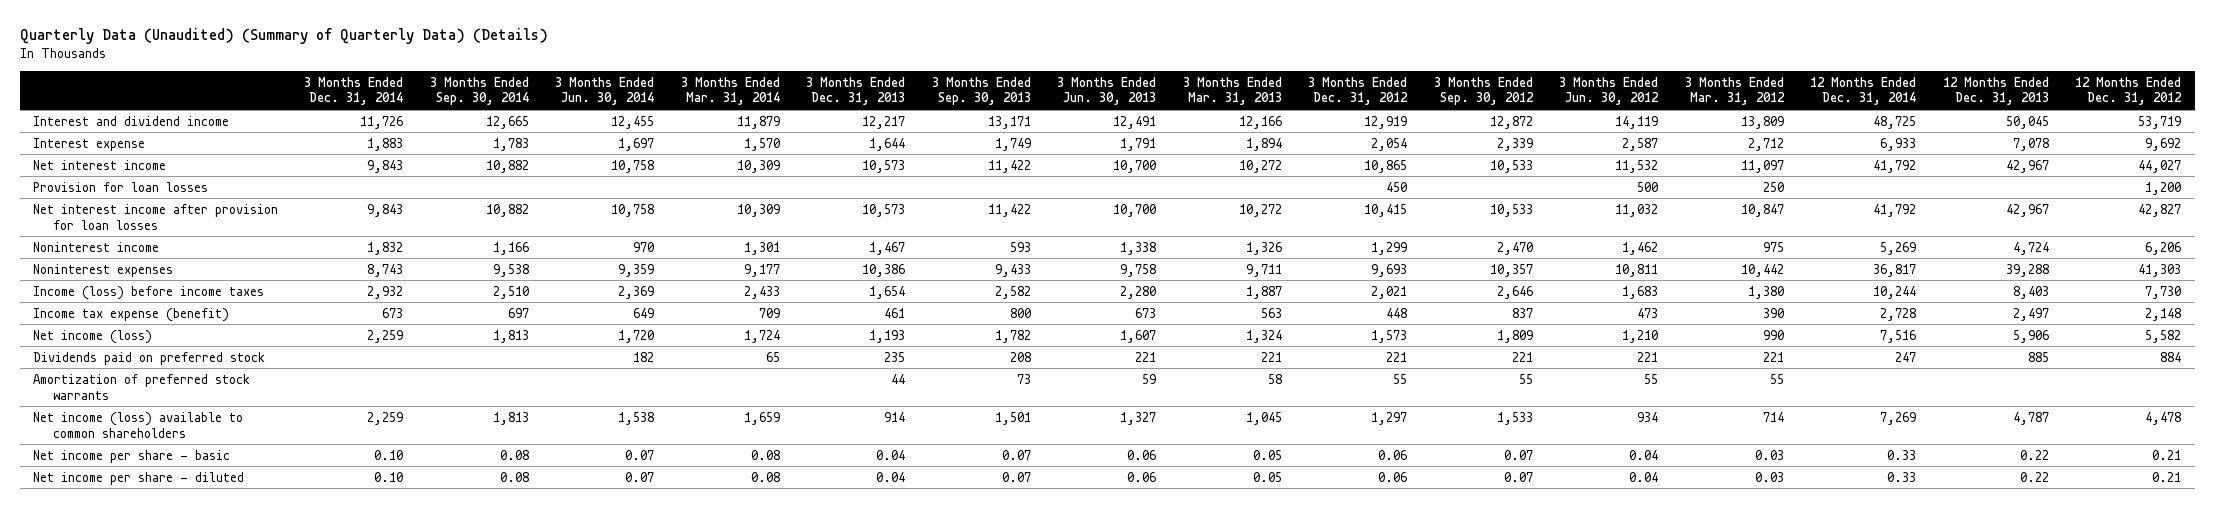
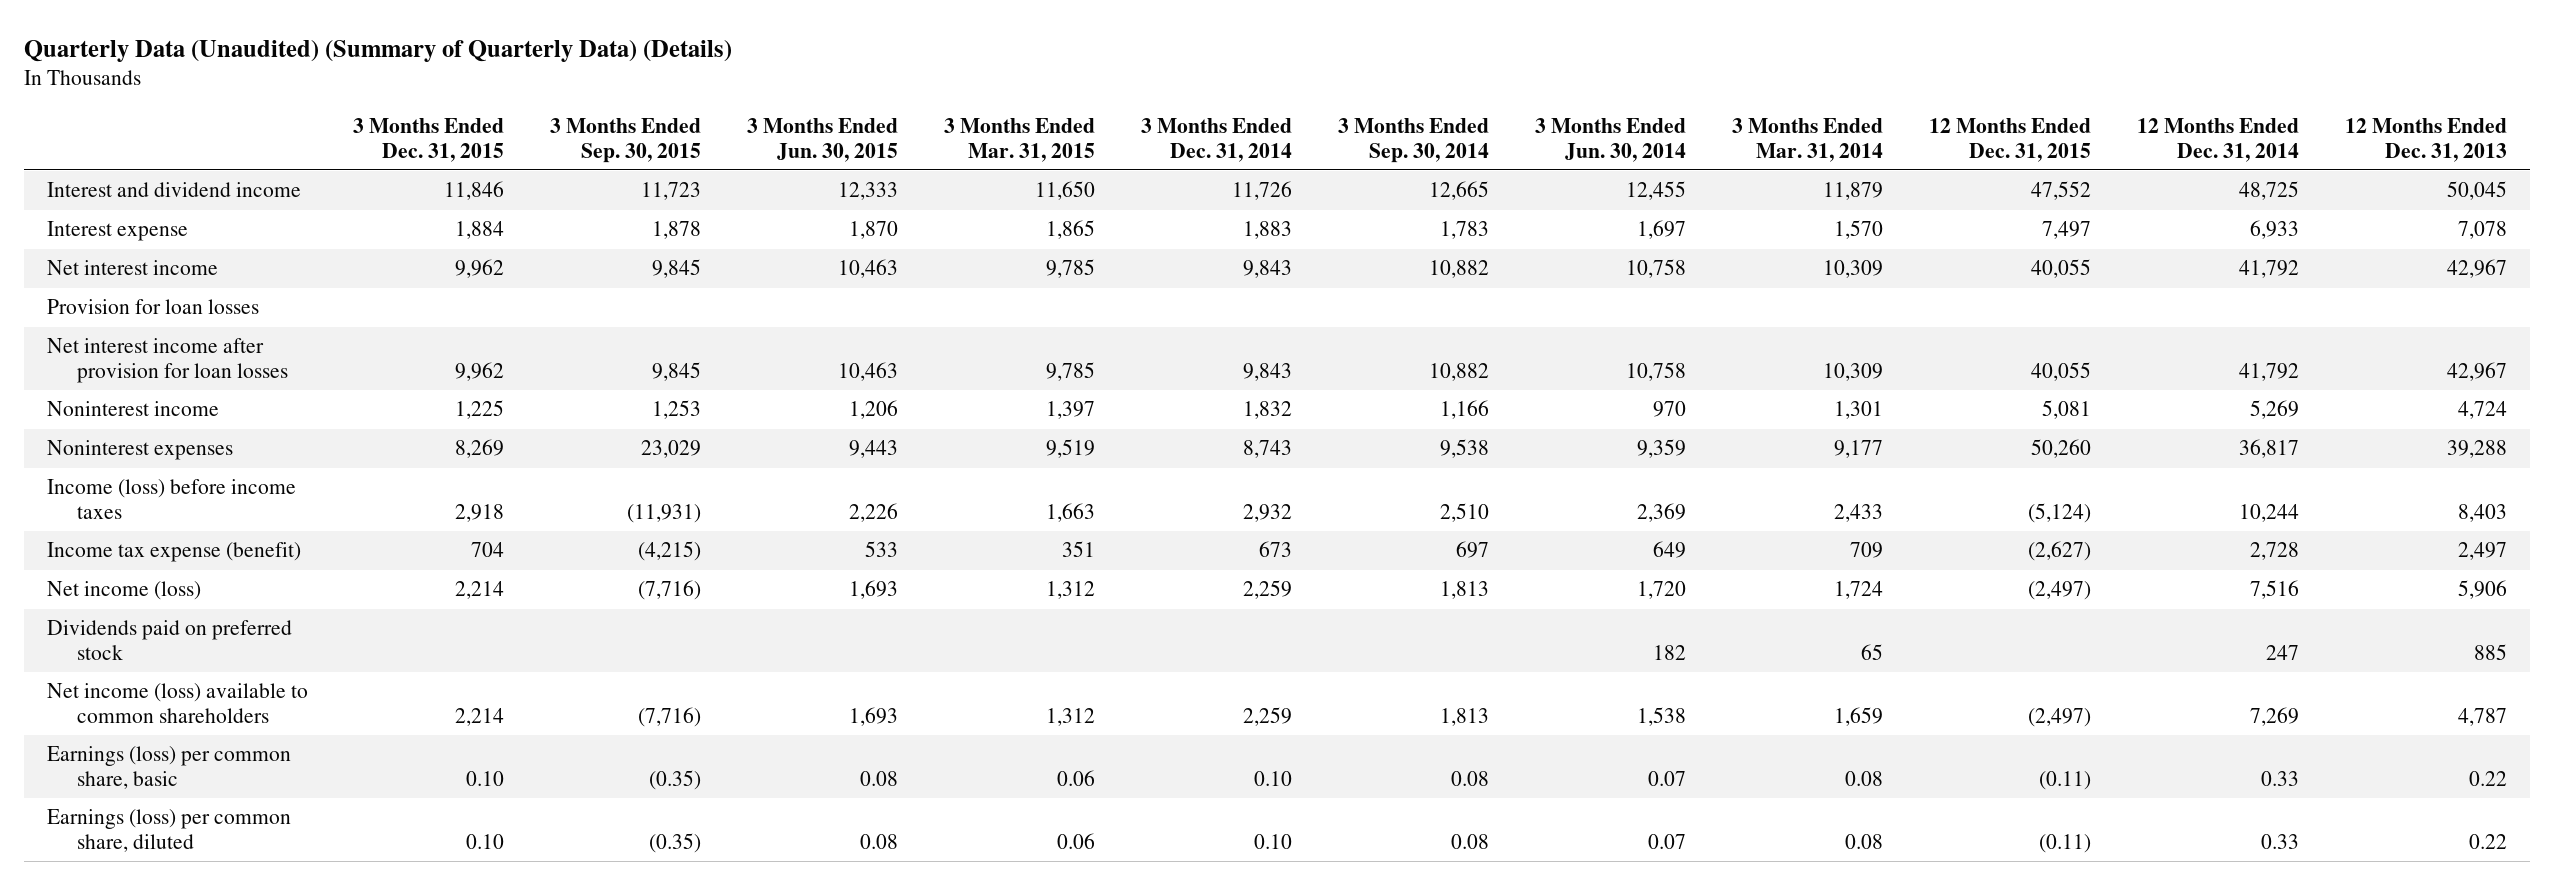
[806,76,906,106] 3 Months Ended Dec. 31, 2013 -> none
[931,76,1031,106] 3 Months Ended Sep. 30, 2013 -> none
[1057,76,1157,106] 3 Months Ended Jun. 30, 2013 -> none
[1182,76,1282,106] 3 Months Ended Mar. 31, 2013 -> none
[1308,76,1409,106] 3 Months Ended Dec. 31, 2012 -> none
[1433,76,1534,106] 3 Months Ended Sep. 30, 2012 -> none
[1559,76,1660,106] 3 Months Ended Jun. 30, 2012 -> none
[1684,76,1785,106] 3 Months Ended Mar. 31, 2012 -> none
[2075,76,2183,106] 12 Months Ended Dec. 31, 2012 -> none
none -> [353,117,505,162] 3 Months Ended Dec. 31, 2015
none -> [550,117,702,163] 3 Months Ended Sep. 30, 2015
none -> [747,117,899,162] 3 Months Ended Jun. 30, 2015
none -> [944,117,1096,162] 3 Months Ended Mar. 31, 2015
none -> [1929,117,2092,162] 12 Months Ended Dec. 31, 2015
[32,373,250,400] Amortization of preferred stock warrants -> none
[32,449,230,463] Net income per share - basic -> [46,746,291,789] Earnings (loss) per common share, basic
[32,471,244,485] Net income per share - diluted -> [46,809,291,852] Earnings (loss) per common share, diluted

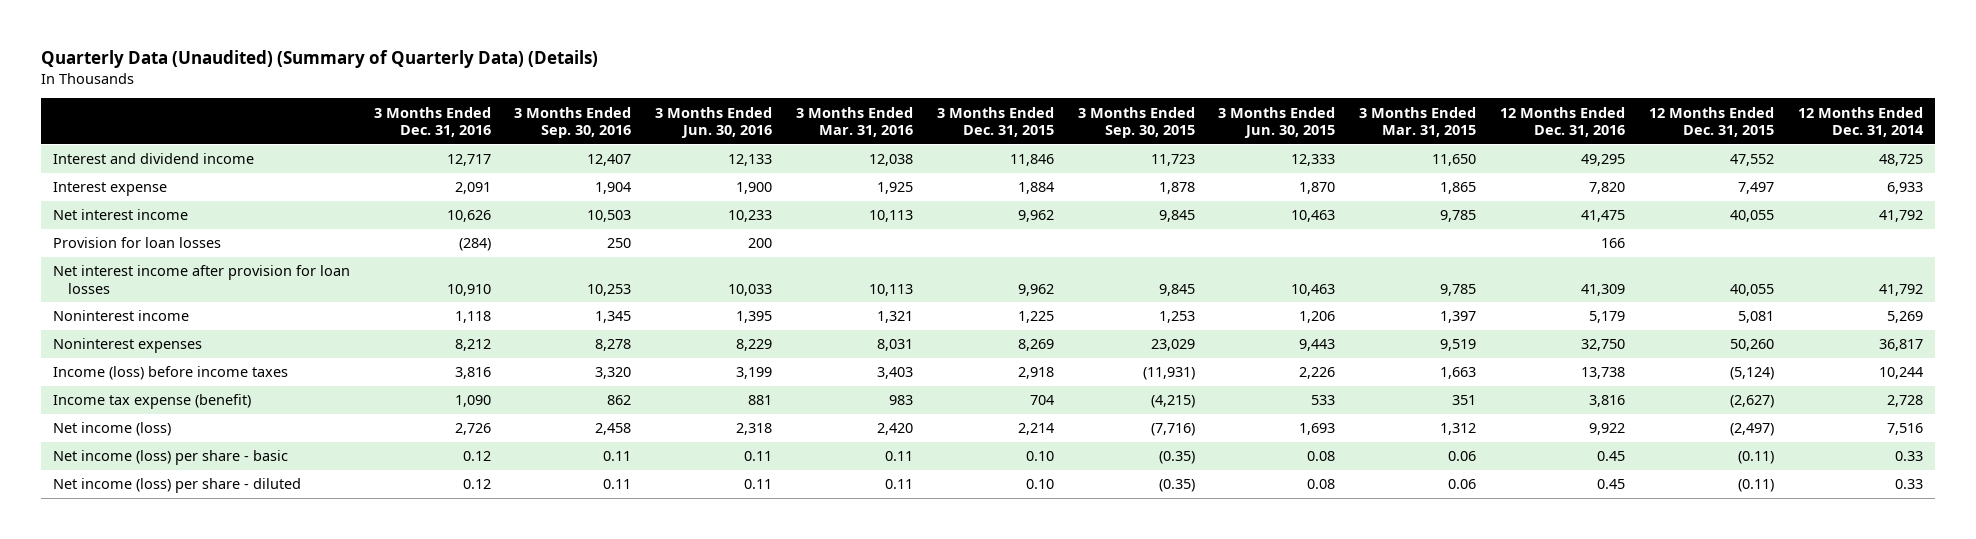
[1141,117,1293,162] 3 Months Ended Dec. 31, 2014 -> none
[1338,117,1490,163] 3 Months Ended Sep. 30, 2014 -> none
[1535,117,1687,162] 3 Months Ended Jun. 30, 2014 -> none
[1732,117,1884,162] 3 Months Ended Mar. 31, 2014 -> none
[2345,117,2508,162] 12 Months Ended Dec. 31, 2013 -> none
none -> [373,106,491,137] 3 Months Ended Dec. 31, 2016
none -> [514,106,632,138] 3 Months Ended Sep. 30, 2016
none -> [655,106,773,138] 3 Months Ended Jun. 30, 2016
none -> [796,106,914,137] 3 Months Ended Mar. 31, 2016
none -> [1500,106,1626,137] 12 Months Ended Dec. 31, 2016
[46,620,292,660] Dividends paid on preferred stock -> none
[46,683,308,723] Net income (loss) available to common shareholders -> none
[46,746,291,789] Earnings (loss) per common share, basic -> [52,450,288,466] Net income (loss) per share - basic
[46,809,291,852] Earnings (loss) per common share, diluted -> [52,478,301,494] Net income (loss) per share - diluted

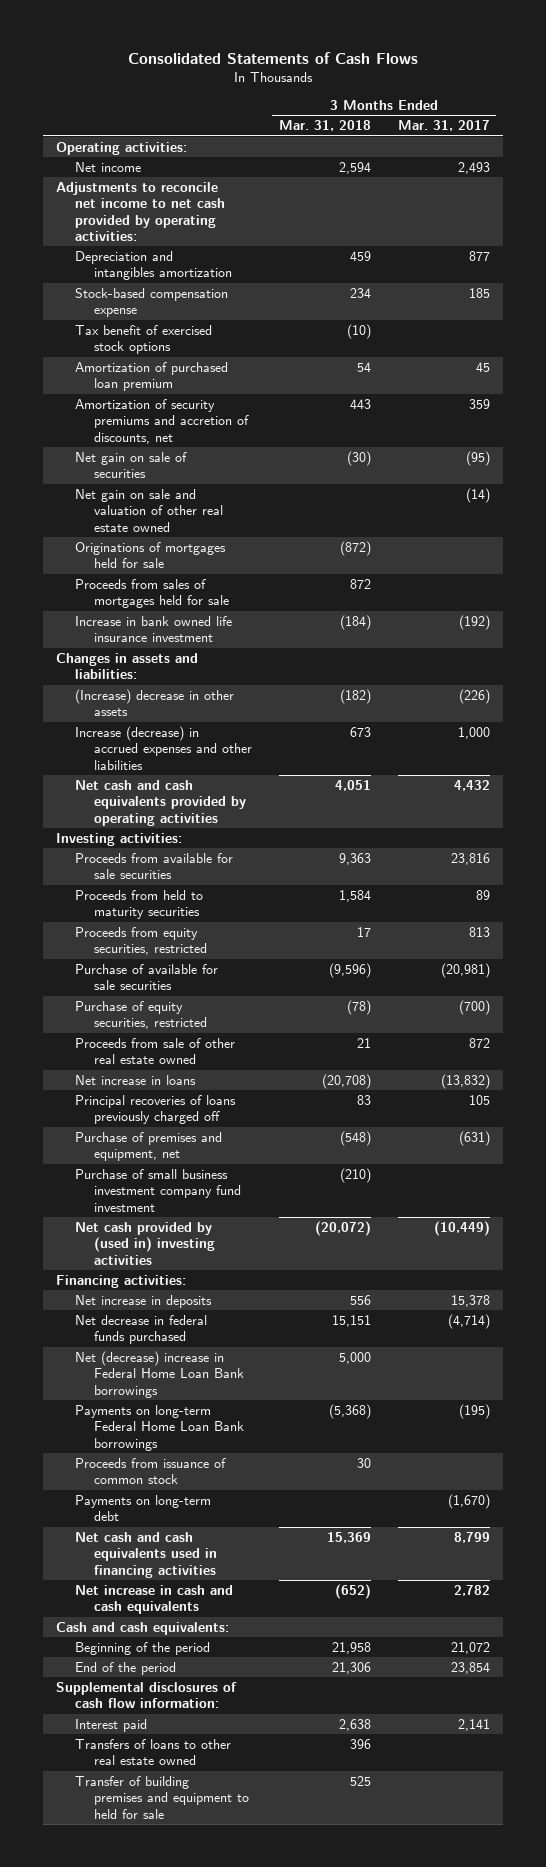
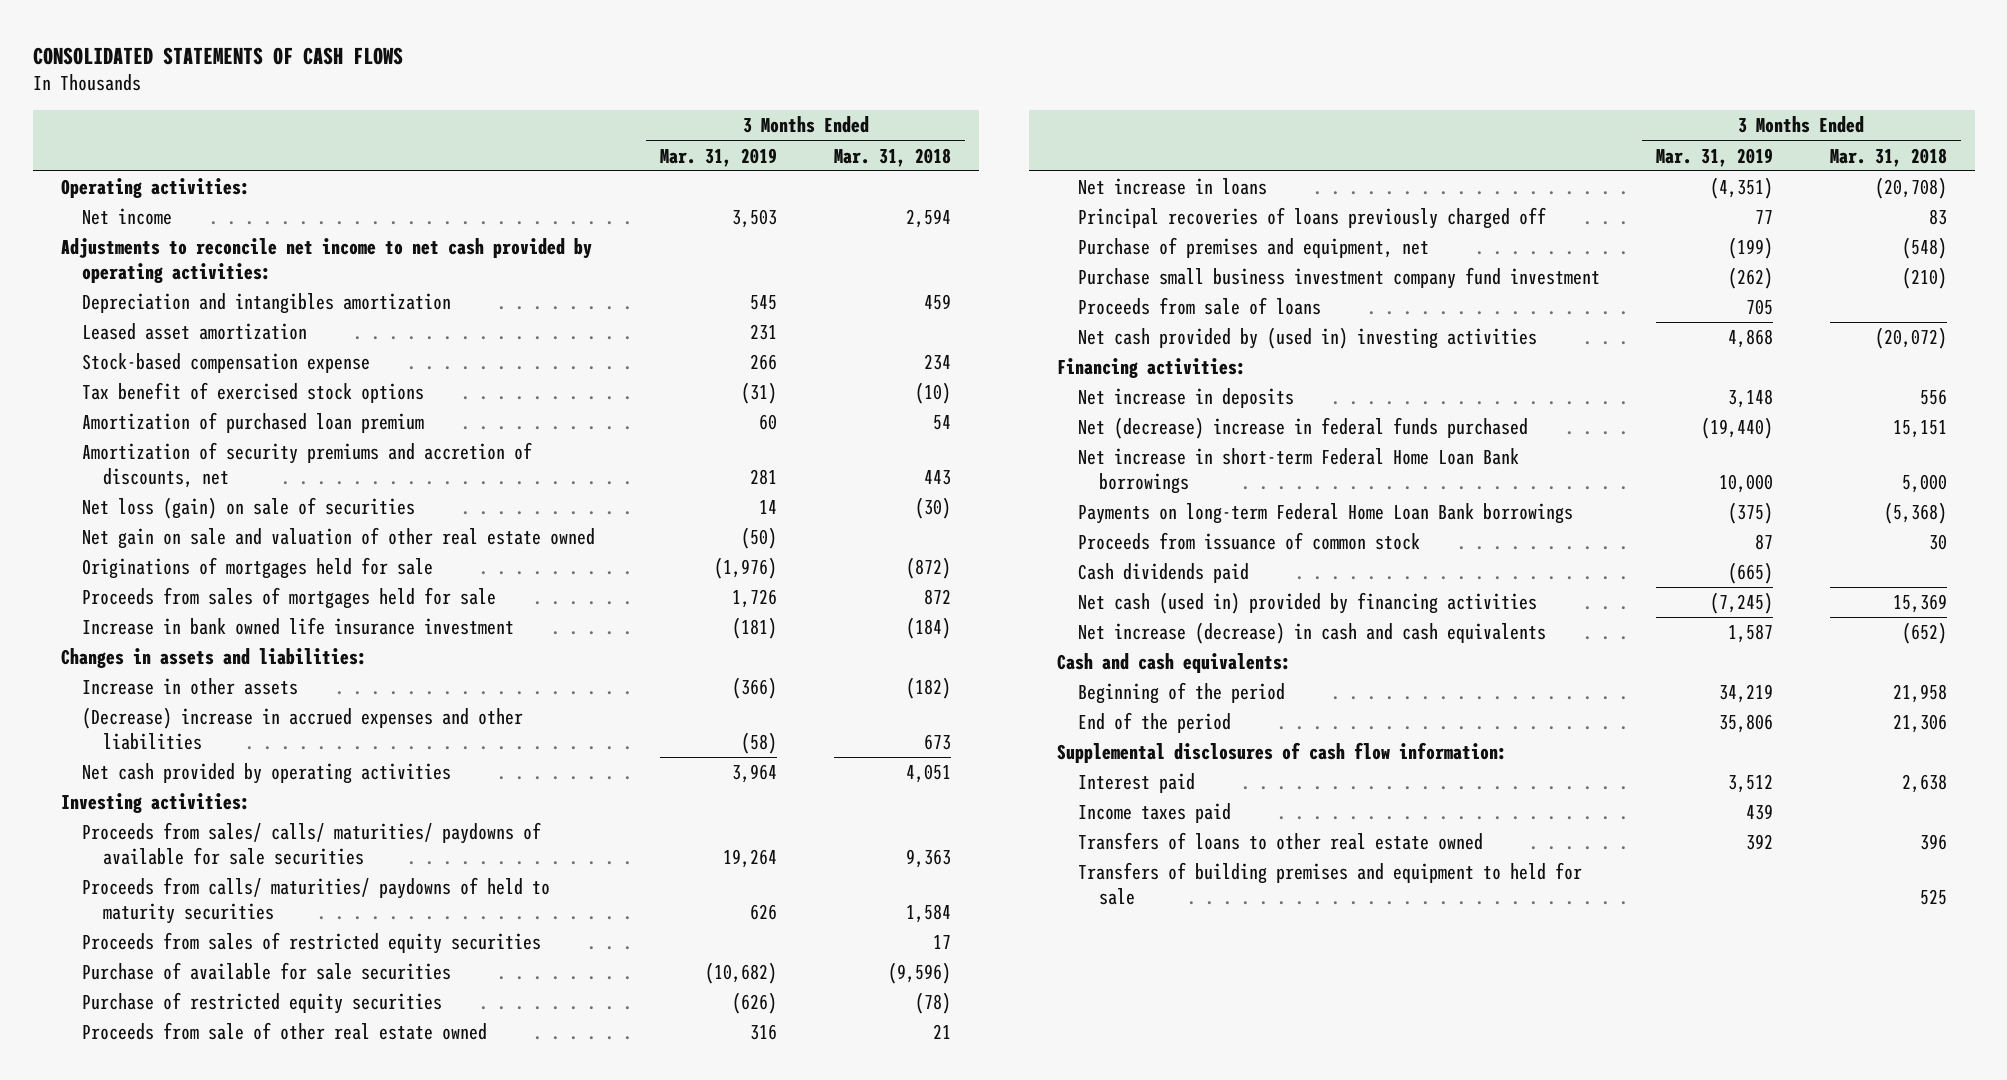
[127,51,418,64] Consolidated Statements of Cash Flows -> [32,46,403,65] CONSOLIDATED STATEMENTS OF CASH FLOWS
[397,120,490,132] Mar. 31, 2017 -> none
none -> [660,147,778,167] Mar. 31, 2019
none -> [82,323,308,341] Leased asset amortization
[74,451,187,479] Net gain on sale of securities -> [82,497,416,520] Net loss (gain) on sale of securities
[74,688,234,717] (Increase) decrease in other assets -> [82,678,299,696] Increase in other assets
[74,725,252,770] Increase (decrease) in accrued expenses and other liabilities -> [82,707,524,750] (Decrease) increase in accrued expenses and other liabilities
[74,779,246,826] Net cash and cash equivalents provided by operating activities -> [82,763,452,785] Net cash provided by operating activities
[74,852,233,880] Proceeds from available for sale securities -> [82,822,542,865] Proceeds from sales/ calls/ maturities/ paydowns of available for sale securities
[74,889,203,920] Proceeds from held to maturity securities -> [82,877,551,924] Proceeds from calls/ maturities/ paydowns of held to maturity securities
[74,926,207,956] Proceeds from equity securities, restricted -> [82,932,542,955] Proceeds from sales of restricted equity securities
[74,1000,207,1030] Purchase of equity securities, restricted -> [82,992,443,1015] Purchase of restricted equity securities
[74,1168,241,1212] Purchase of small business investment company fund investment -> [1077,267,1600,290] Purchase small business investment company fund investment
none -> [1077,297,1321,316] Proceeds from sale of loans
[74,1314,207,1345] Net decrease in federal funds purchased -> [1077,417,1528,440] Net (decrease) increase in federal funds purchased
[74,1350,244,1398] Net (decrease) increase in Federal Home Loan Bank borrowings -> [1077,448,1519,494] Net increase in short-term Federal Home Loan Bank borrowings
[74,1494,211,1522] Payments on long-term debt -> none
none -> [1077,563,1249,584] Cash dividends paid
[74,1531,217,1578] Net cash and cash equivalents used in financing activities -> [1077,592,1537,615] Net cash (used in) provided by financing activities
[74,1584,233,1615] Net increase in cash and cash equivalents -> [1077,622,1546,645] Net increase (decrease) in cash and cash equivalents
none -> [1077,803,1231,824] Income taxes paid
[74,1775,249,1819] Transfer of building premises and equipment to held for sale -> [1077,862,1582,905] Transfers of building premises and equipment to held for sale

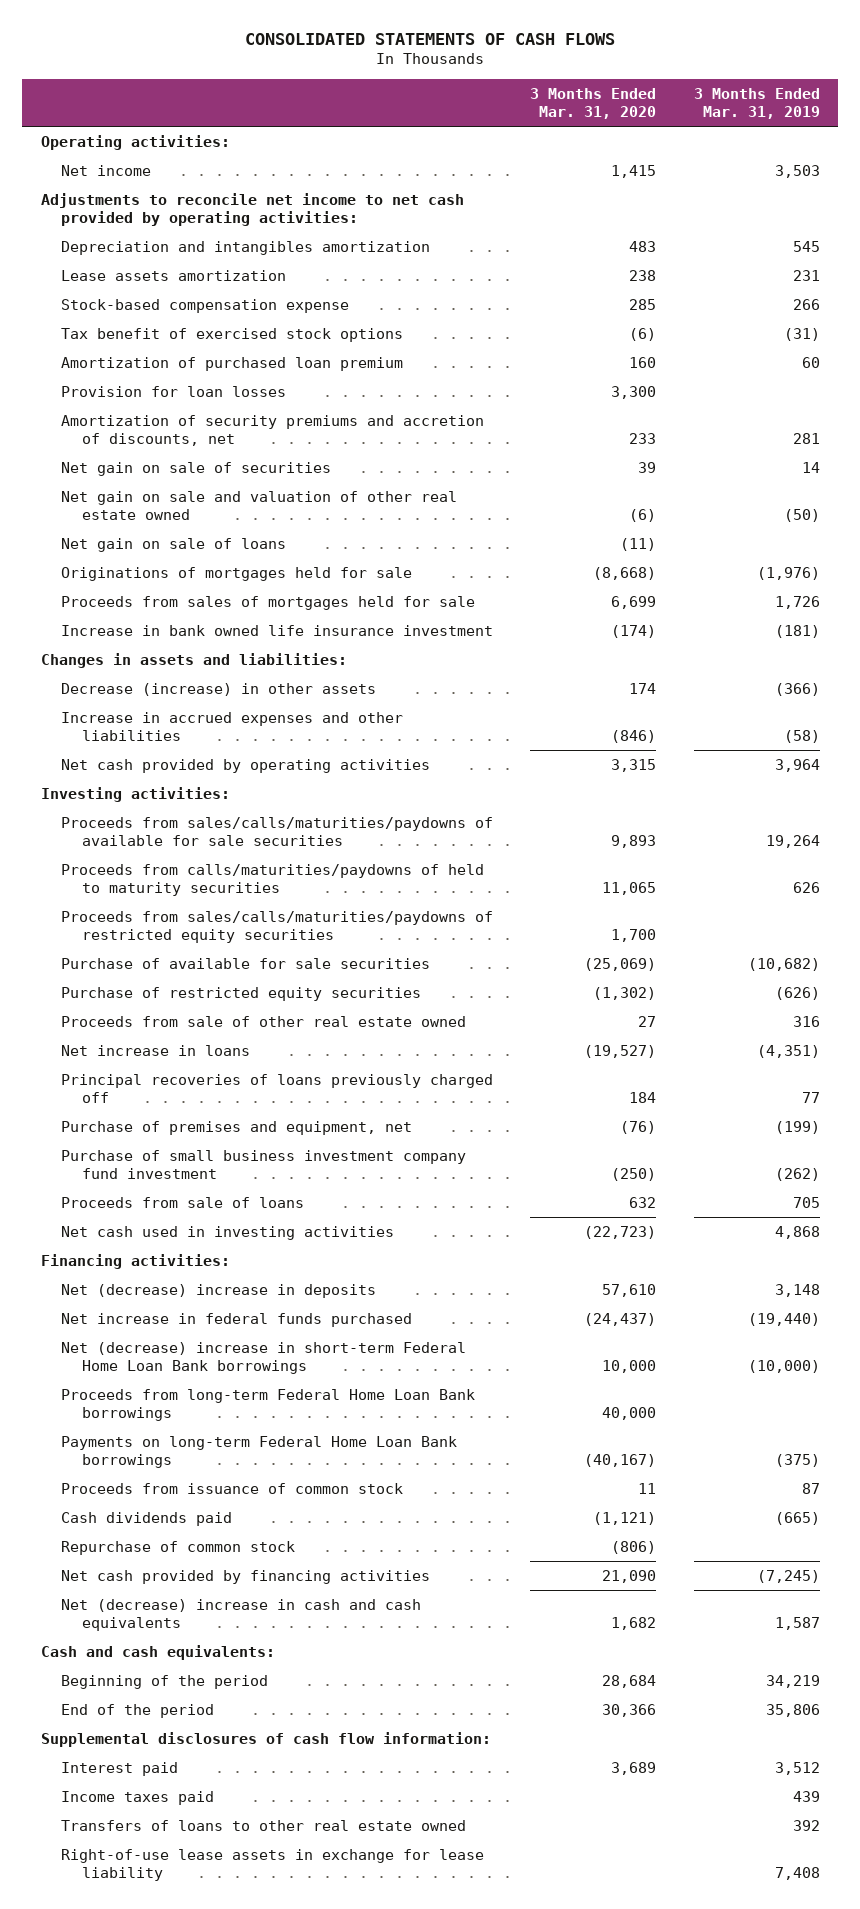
[833,147,951,167] Mar. 31, 2018 -> none
none -> [530,87,657,119] 3 Months Ended Mar. 31, 2020
[82,323,308,341] Leased asset amortization -> [61,270,287,282] Lease assets amortization
none -> [61,386,287,398] Provision for loan losses
[82,497,416,520] Net loss (gain) on sale of securities -> [61,462,332,477] Net gain on sale of securities
none -> [61,538,287,553] Net gain on sale of loans
[82,678,299,696] Increase in other assets -> [61,683,377,697] Decrease (increase) in other assets
[82,707,524,750] (Decrease) increase in accrued expenses and other liabilities -> [61,712,404,741] Increase in accrued expenses and other liabilities
[82,822,542,865] Proceeds from sales/ calls/ maturities/ paydowns of available for sale securities -> [61,817,494,846] Proceeds from sales/calls/maturities/paydowns of available for sale securities
[82,877,551,924] Proceeds from calls/ maturities/ paydowns of held to maturity securities -> [61,864,485,896] Proceeds from calls/maturities/paydowns of held to maturity securities
[82,932,542,955] Proceeds from sales of restricted equity securities -> [61,911,494,943] Proceeds from sales/calls/maturities/paydowns of restricted equity securities
[1077,267,1600,290] Purchase small business investment company fund investment -> [61,1150,467,1179] Purchase of small business investment company fund investment
[1077,327,1537,350] Net cash provided by (used in) investing activities -> [61,1226,395,1241] Net cash used in investing activities
[1077,388,1294,409] Net increase in deposits -> [61,1284,377,1299] Net (decrease) increase in deposits
[1077,417,1528,440] Net (decrease) increase in federal funds purchased -> [61,1313,413,1328] Net increase in federal funds purchased
[1077,448,1519,494] Net increase in short-term Federal Home Loan Bank borrowings -> [61,1342,467,1374] Net (decrease) increase in short-term Federal Home Loan Bank borrowings
[1719,473,1774,493] 10,000 -> [747,1359,820,1373] (10,000)
none -> [61,1389,476,1421] Proceeds from long-term Federal Home Loan Bank borrowings
none -> [61,1541,296,1556] Repurchase of common stock
[1077,592,1537,615] Net cash (used in) provided by financing activities -> [61,1570,431,1585] Net cash provided by financing activities
[1077,622,1546,645] Net increase (decrease) in cash and cash equivalents -> [61,1599,422,1631] Net (decrease) increase in cash and cash equivalents
[1077,862,1582,905] Transfers of building premises and equipment to held for sale -> none
none -> [61,1849,485,1881] Right-of-use lease assets in exchange for lease liability

